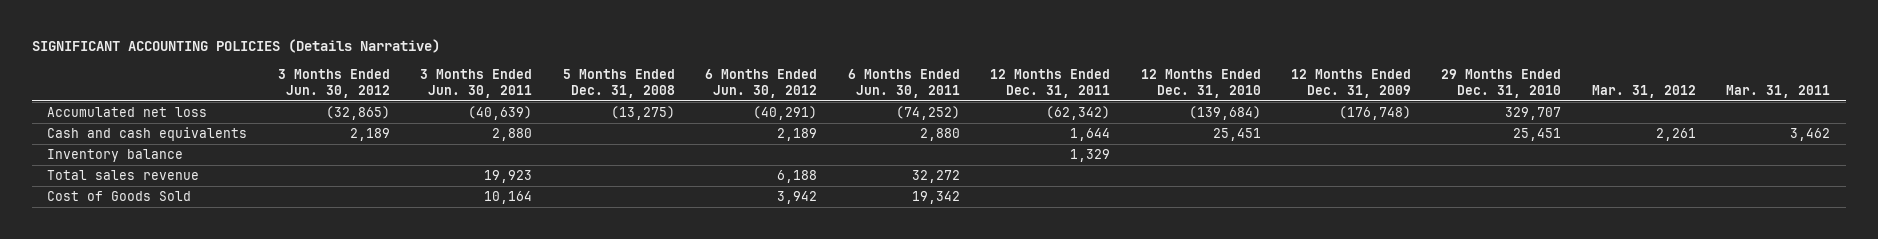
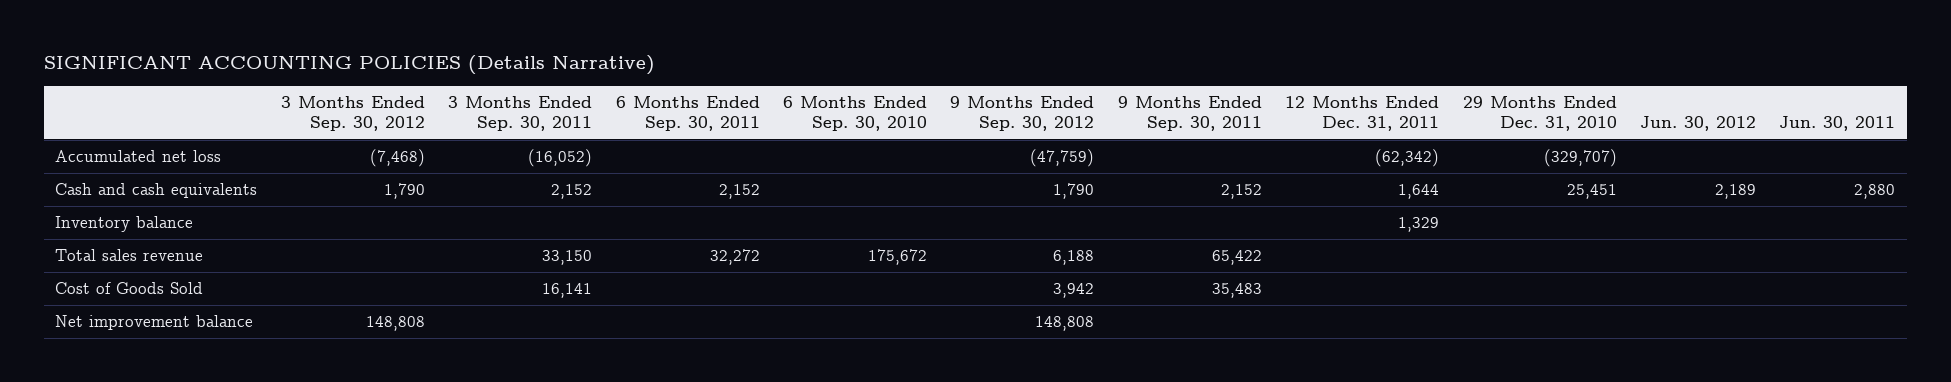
[277,68,390,98] 3 Months Ended Jun. 30, 2012 -> none
[420,68,533,98] 3 Months Ended Jun. 30, 2011 -> none
[562,68,675,98] 5 Months Ended Dec. 31, 2008 -> none
[705,68,818,98] 6 Months Ended Jun. 30, 2012 -> none
[847,68,960,98] 6 Months Ended Jun. 30, 2011 -> none
[1140,68,1261,98] 12 Months Ended Dec. 31, 2010 -> none
[1290,68,1411,98] 12 Months Ended Dec. 31, 2009 -> none
[1591,84,1696,98] Mar. 31, 2012 -> none
[1726,84,1831,98] Mar. 31, 2011 -> none
none -> [280,95,425,131] 3 Months Ended Sep. 30, 2012
none -> [448,95,593,131] 3 Months Ended Sep. 30, 2011
none -> [615,95,760,131] 6 Months Ended Sep. 30, 2011
none -> [782,95,927,131] 6 Months Ended Sep. 30, 2010
none -> [950,95,1095,131] 9 Months Ended Sep. 30, 2012
none -> [1117,95,1262,131] 9 Months Ended Sep. 30, 2011
none -> [1640,115,1757,131] Jun. 30, 2012
none -> [1779,115,1896,131] Jun. 30, 2011
[1505,107,1562,121] 329,707 -> [1543,149,1617,168] (329,707)
none -> [55,315,254,331] Net improvement balance

